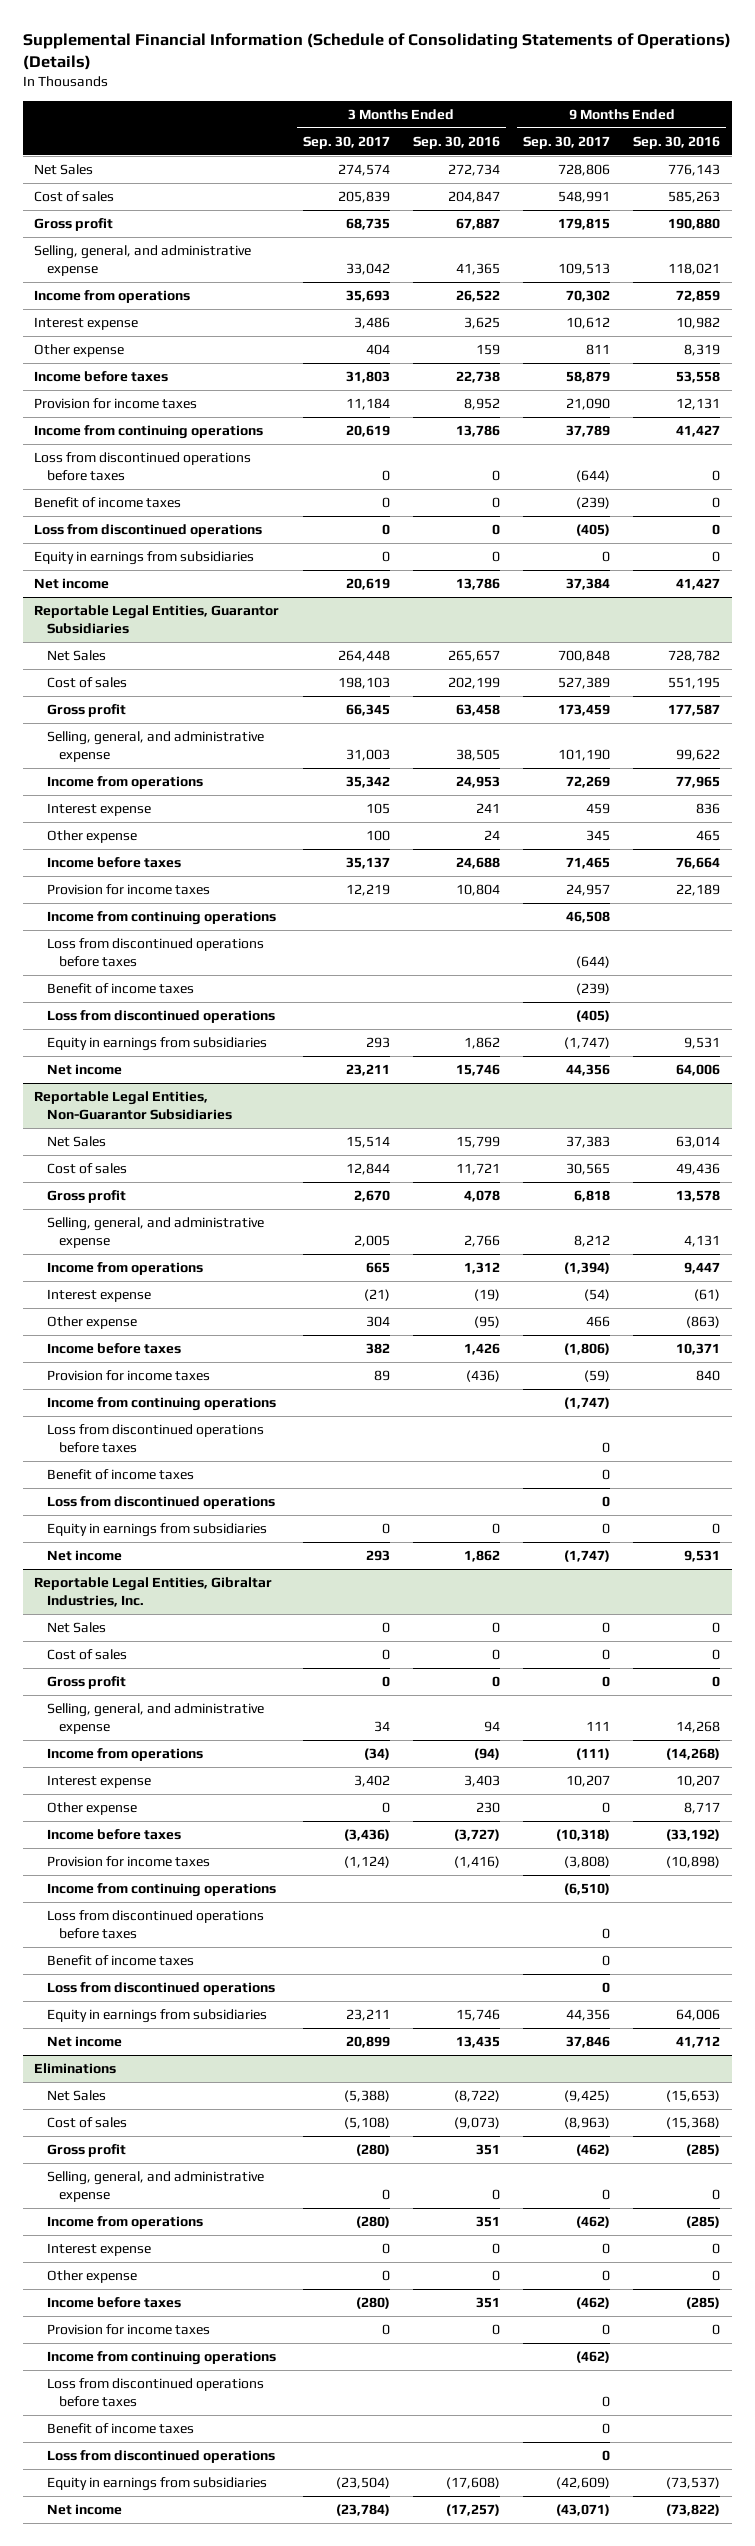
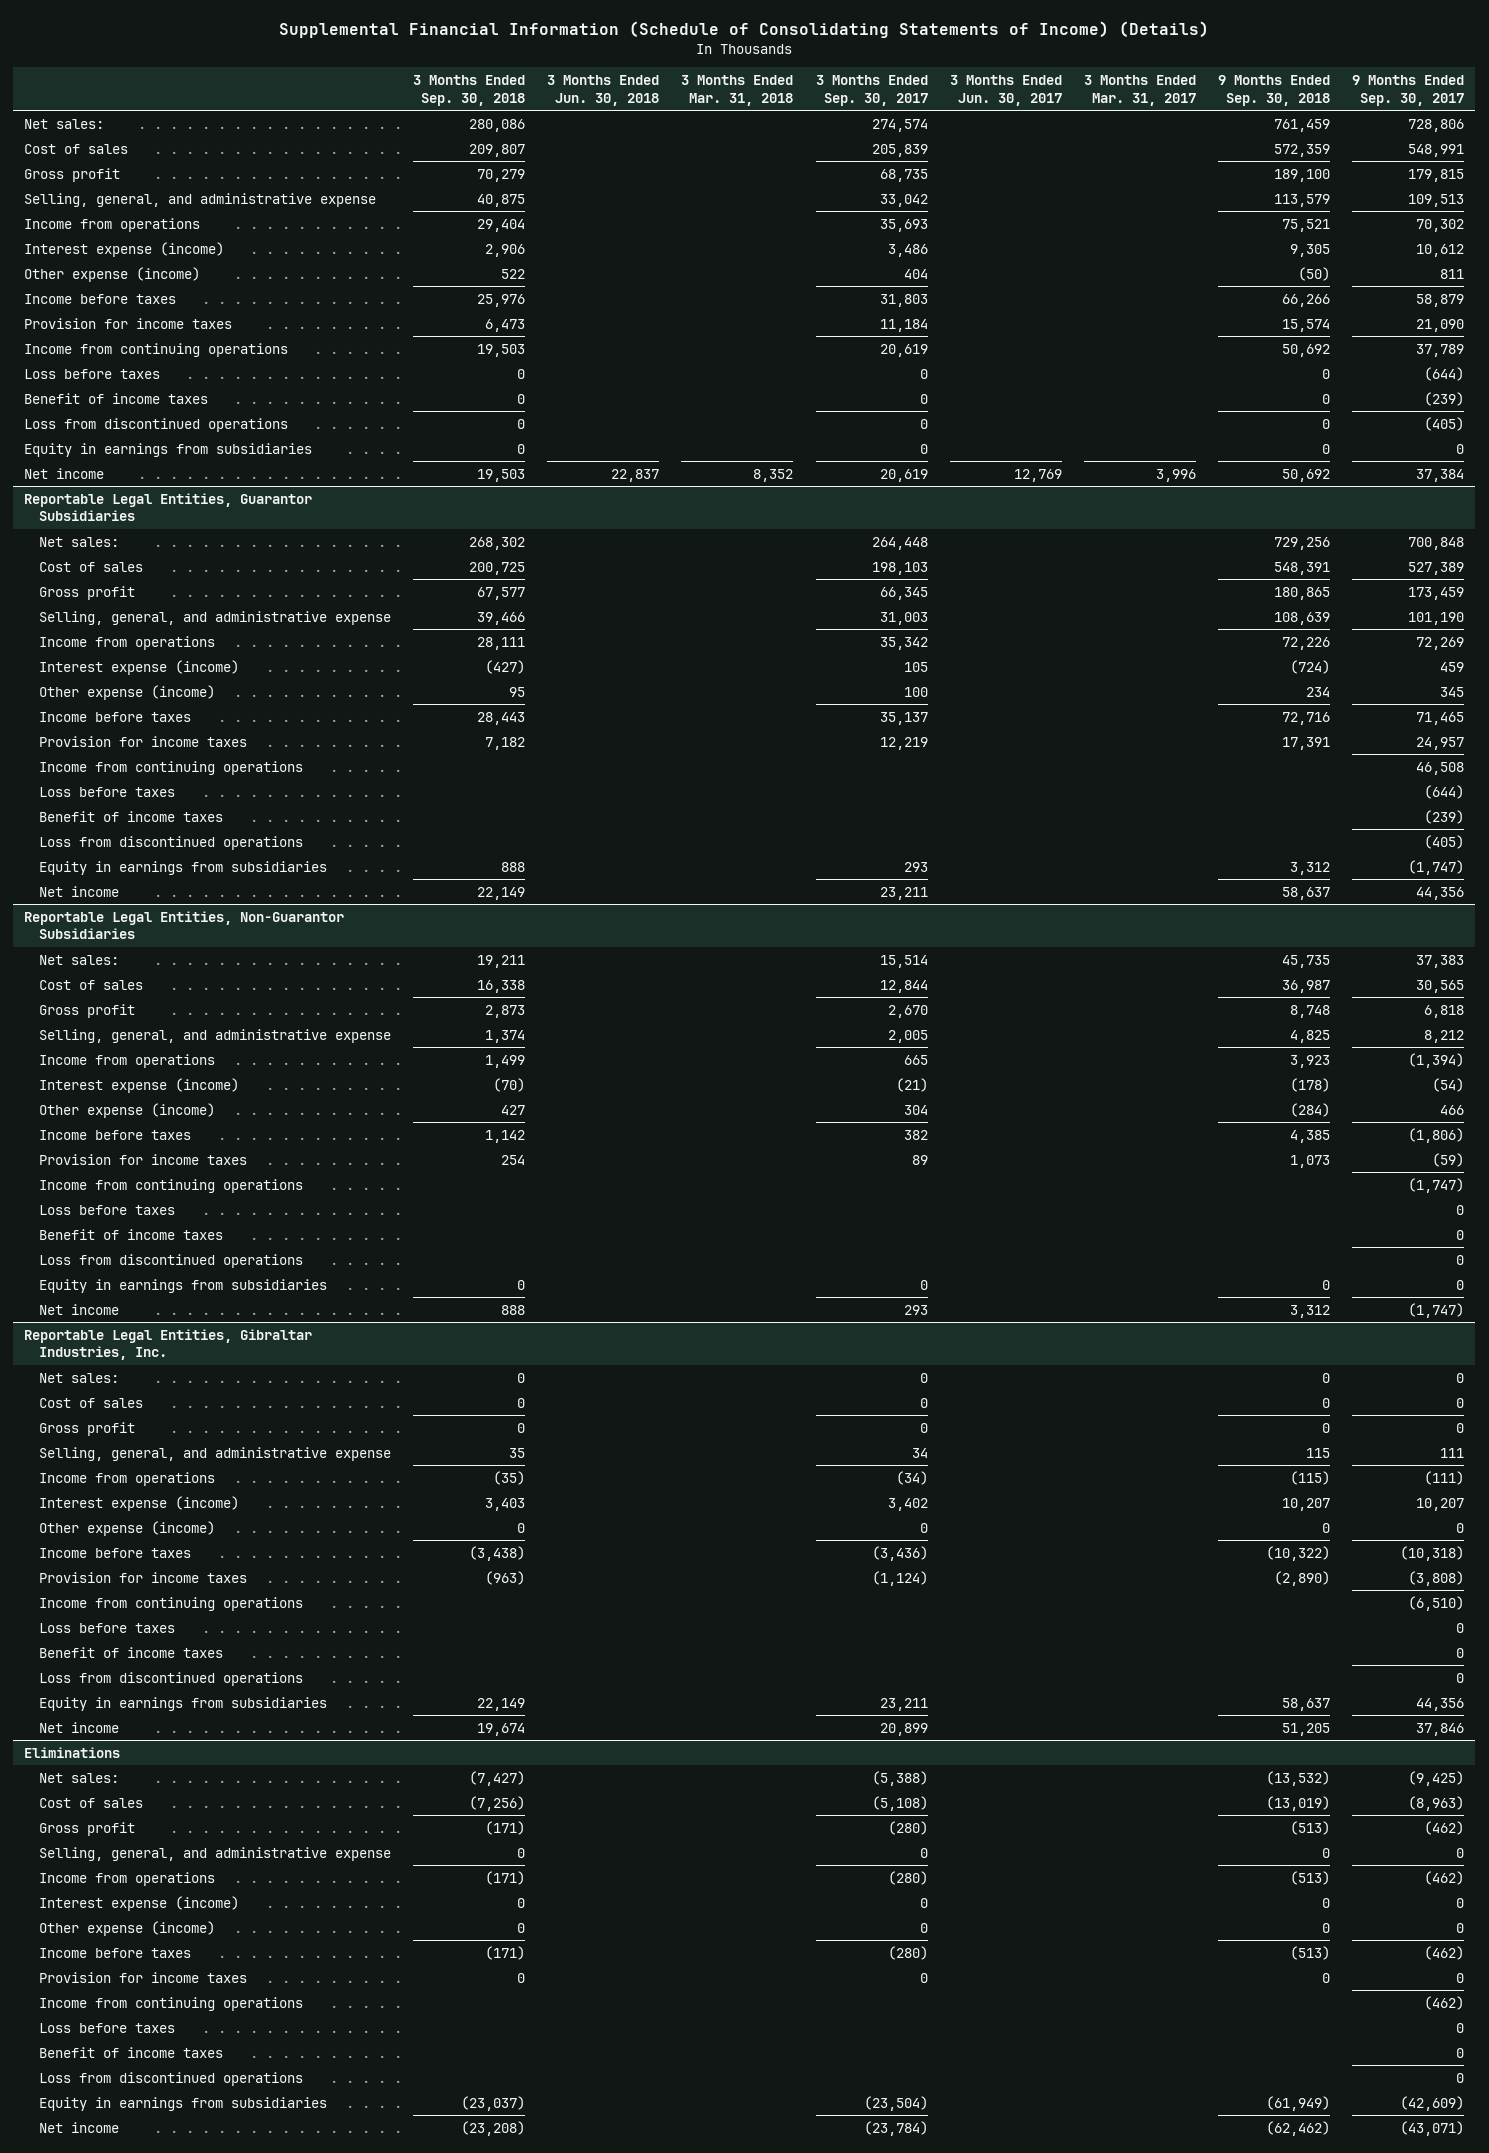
[22,32,731,71] Supplemental Financial Information (Schedule of Consolidating Statements of Operations) (Details) -> [279,20,1210,38] Supplemental Financial Information (Schedule of Consolidating Statements of Income) (Details)
[412,135,500,149] Sep. 30, 2016 -> none
[633,135,721,149] Sep. 30, 2016 -> none
none -> [412,74,525,106] 3 Months Ended Sep. 30, 2018
none -> [547,74,660,106] 3 Months Ended Jun. 30, 2018
none -> [681,74,794,106] 3 Months Ended Mar. 31, 2018
none -> [949,74,1062,106] 3 Months Ended Jun. 30, 2017
none -> [1083,74,1196,106] 3 Months Ended Mar. 31, 2017
none -> [1218,74,1331,106] 9 Months Ended Sep. 30, 2018
[34,164,94,176] Net Sales -> [24,118,105,129] Net sales:
[34,317,139,331] Interest expense -> [24,241,225,257] Interest expense (income)
[34,344,125,358] Other expense -> [24,266,201,282] Other expense (income)
[34,452,252,481] Loss from discontinued operations before taxes -> [24,368,161,379] Loss before taxes
[46,650,106,662] Net Sales -> [38,536,119,547] Net sales:
[46,803,151,817] Interest expense -> [38,659,239,675] Interest expense (income)
[46,830,137,844] Other expense -> [38,684,215,700] Other expense (income)
[46,938,264,967] Loss from discontinued operations before taxes -> [38,786,175,797] Loss before taxes
[46,1136,106,1148] Net Sales -> [38,954,119,965] Net sales:
[46,1289,151,1303] Interest expense -> [38,1077,239,1093] Interest expense (income)
[46,1316,137,1330] Other expense -> [38,1102,215,1118] Other expense (income)
[46,1424,264,1453] Loss from discontinued operations before taxes -> [38,1204,175,1215] Loss before taxes
[46,1622,106,1634] Net Sales -> [38,1372,119,1383] Net sales:
[46,1775,151,1789] Interest expense -> [38,1495,239,1511] Interest expense (income)
[46,1802,137,1816] Other expense -> [38,1520,215,1536] Other expense (income)
[46,1910,264,1939] Loss from discontinued operations before taxes -> [38,1622,175,1633] Loss before taxes
[46,2090,106,2102] Net Sales -> [38,1772,119,1783] Net sales:
[46,2243,151,2257] Interest expense -> [38,1895,239,1911] Interest expense (income)
[46,2270,137,2284] Other expense -> [38,1920,215,1936] Other expense (income)
[46,2378,264,2407] Loss from discontinued operations before taxes -> [38,2022,175,2033] Loss before taxes

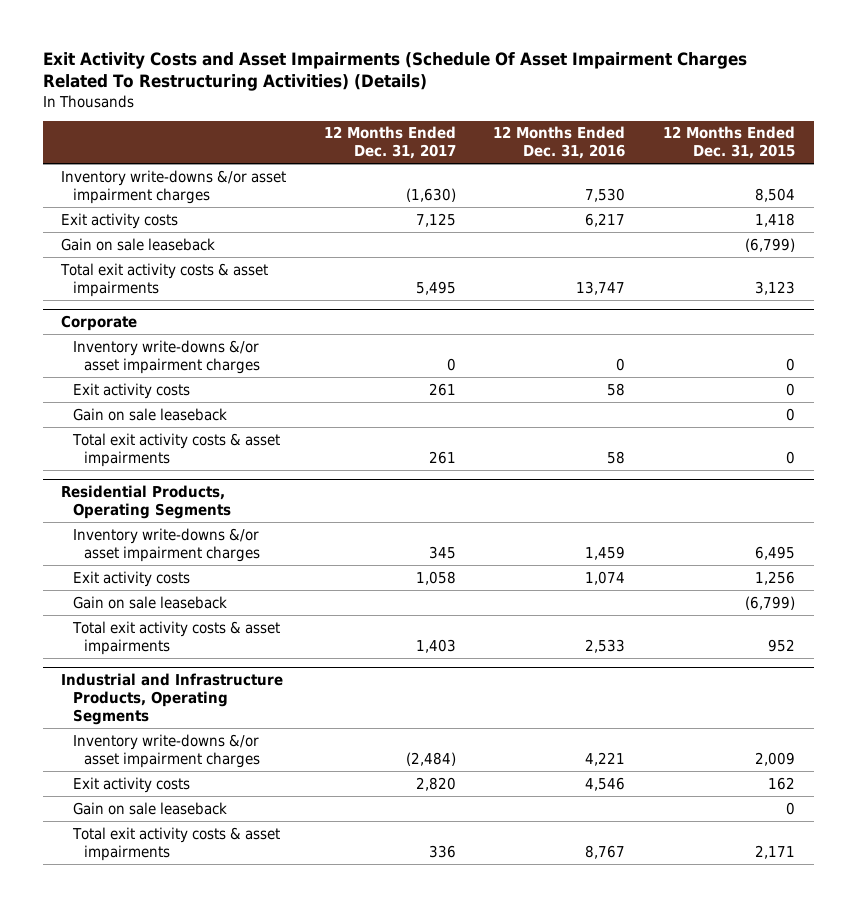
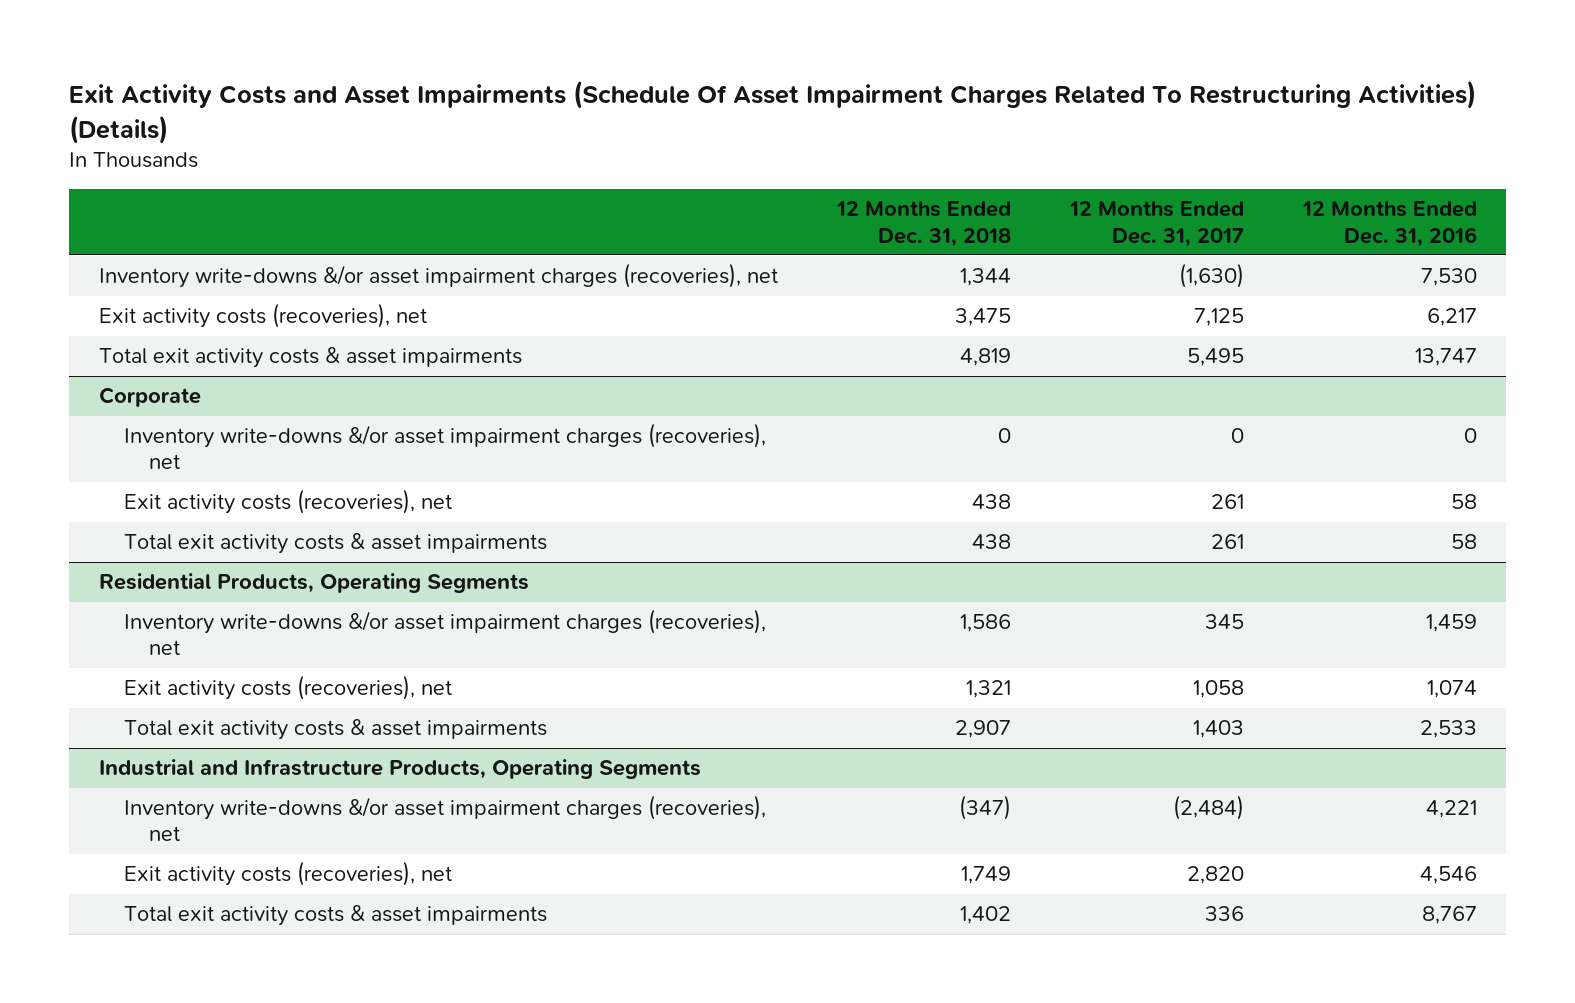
[663,126,796,160] 12 Months Ended Dec. 31, 2015 -> none
none -> [835,201,1011,247] 12 Months Ended Dec. 31, 2018
[61,237,216,251] Gain on sale leaseback -> none
[61,169,287,204] Inventory write-downs &/or asset impairment charges -> [98,263,778,289] Inventory write-downs &/or asset impairment charges (recoveries), net
[61,212,179,229] Exit activity costs -> [98,303,427,329] Exit activity costs (recoveries), net
[72,407,227,421] Gain on sale leaseback -> none
[72,339,260,374] Inventory write-downs &/or asset impairment charges -> [123,423,766,470] Inventory write-downs &/or asset impairment charges (recoveries), net
[72,382,190,399] Exit activity costs -> [123,489,452,515] Exit activity costs (recoveries), net
[72,595,227,609] Gain on sale leaseback -> none
[72,527,260,562] Inventory write-downs &/or asset impairment charges -> [123,609,766,656] Inventory write-downs &/or asset impairment charges (recoveries), net
[72,570,190,587] Exit activity costs -> [123,675,452,701] Exit activity costs (recoveries), net
[72,801,227,815] Gain on sale leaseback -> none
[72,733,260,768] Inventory write-downs &/or asset impairment charges -> [123,795,766,842] Inventory write-downs &/or asset impairment charges (recoveries), net
[72,776,190,793] Exit activity costs -> [123,861,452,887] Exit activity costs (recoveries), net

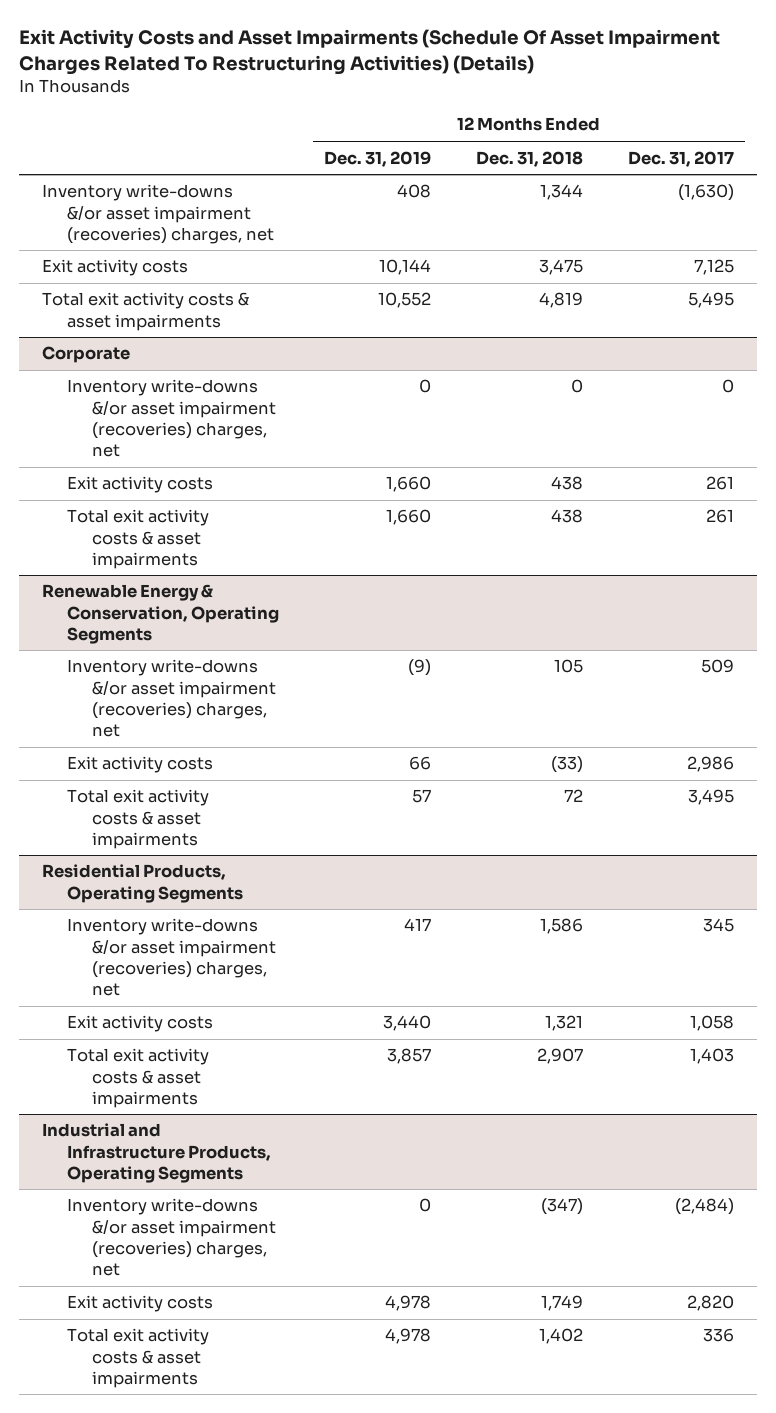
[1301,201,1477,247] 12 Months Ended Dec. 31, 2016 -> none
none -> [323,150,431,167] Dec. 31, 2019
[98,263,778,289] Inventory write-downs &/or asset impairment charges (recoveries), net -> [41,184,274,244] Inventory write-downs &/or asset impairment (recoveries) charges, net
[98,303,427,329] Exit activity costs (recoveries), net -> [41,259,188,277] Exit activity costs
[123,423,766,470] Inventory write-downs &/or asset impairment charges (recoveries), net -> [66,379,277,457] Inventory write-downs &/or asset impairment (recoveries) charges, net
[123,489,452,515] Exit activity costs (recoveries), net -> [66,476,213,494] Exit activity costs
none -> [41,584,279,644] Renewable Energy & Conservation, Operating Segments
none -> [66,659,277,737] Inventory write-downs &/or asset impairment (recoveries) charges, net
none -> [66,756,213,774] Exit activity costs
none -> [66,789,209,849] Total exit activity costs & asset impairments
[123,609,766,656] Inventory write-downs &/or asset impairment charges (recoveries), net -> [66,918,277,996] Inventory write-downs &/or asset impairment (recoveries) charges, net
[123,675,452,701] Exit activity costs (recoveries), net -> [66,1015,213,1033] Exit activity costs
[123,795,766,842] Inventory write-downs &/or asset impairment charges (recoveries), net -> [66,1198,277,1276] Inventory write-downs &/or asset impairment (recoveries) charges, net
[123,861,452,887] Exit activity costs (recoveries), net -> [66,1295,213,1313] Exit activity costs

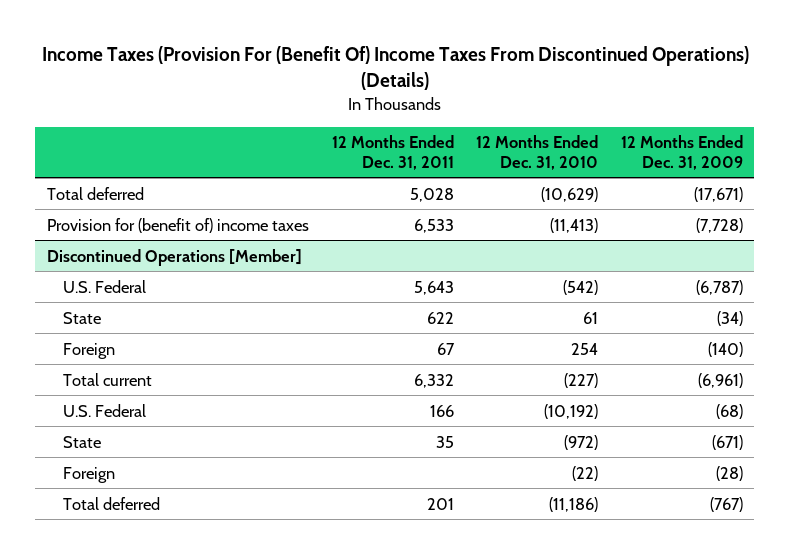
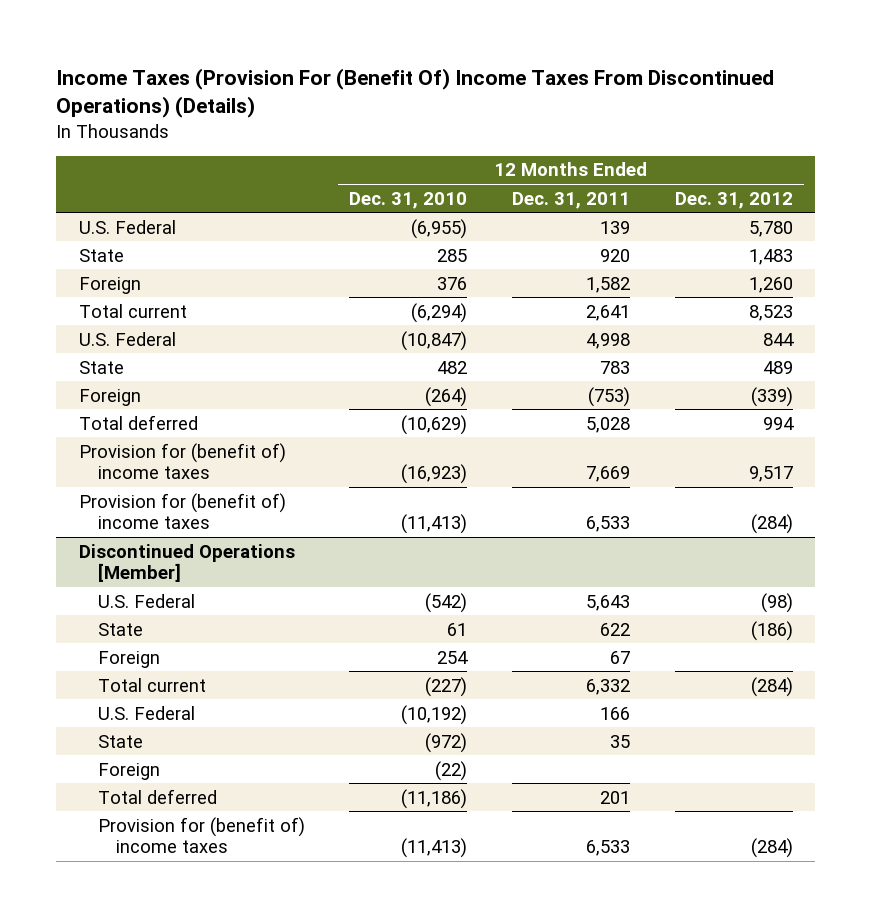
[621,135,744,170] 12 Months Ended Dec. 31, 2009 -> none
none -> [674,191,793,209] Dec. 31, 2012
none -> [78,219,176,234] U.S. Federal
none -> [78,248,124,262] State
none -> [78,276,141,294] Foreign
none -> [78,303,187,318] Total current
none -> [78,331,176,346] U.S. Federal
none -> [78,360,124,374] State
none -> [78,388,141,406] Foreign
none -> [78,442,286,480] Provision for (benefit of) income taxes
none -> [97,816,305,854] Provision for (benefit of) income taxes

